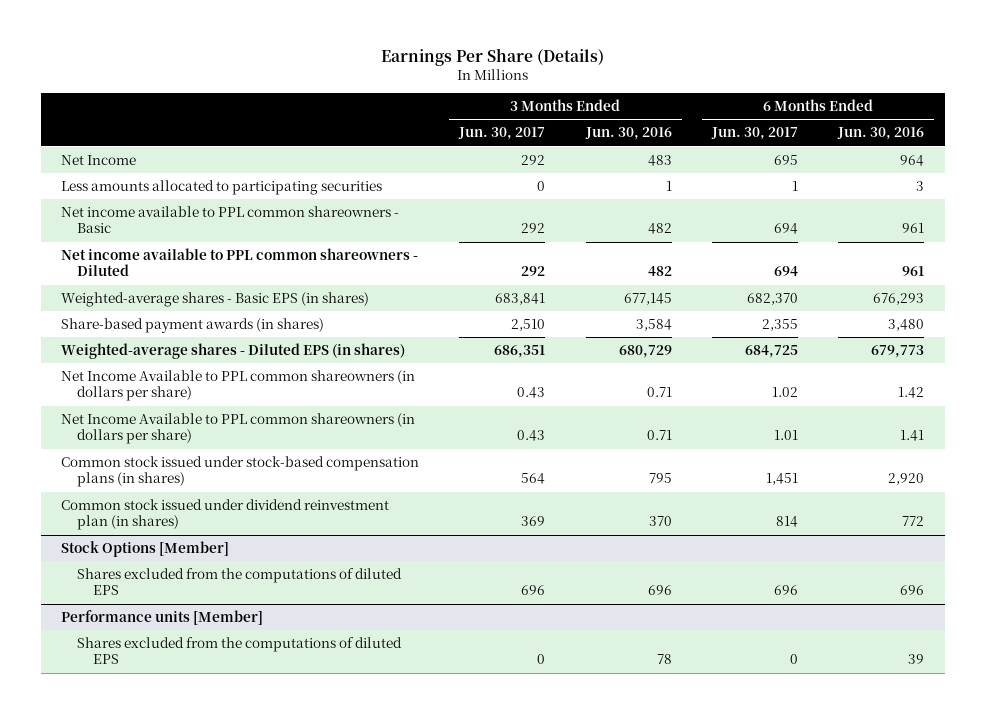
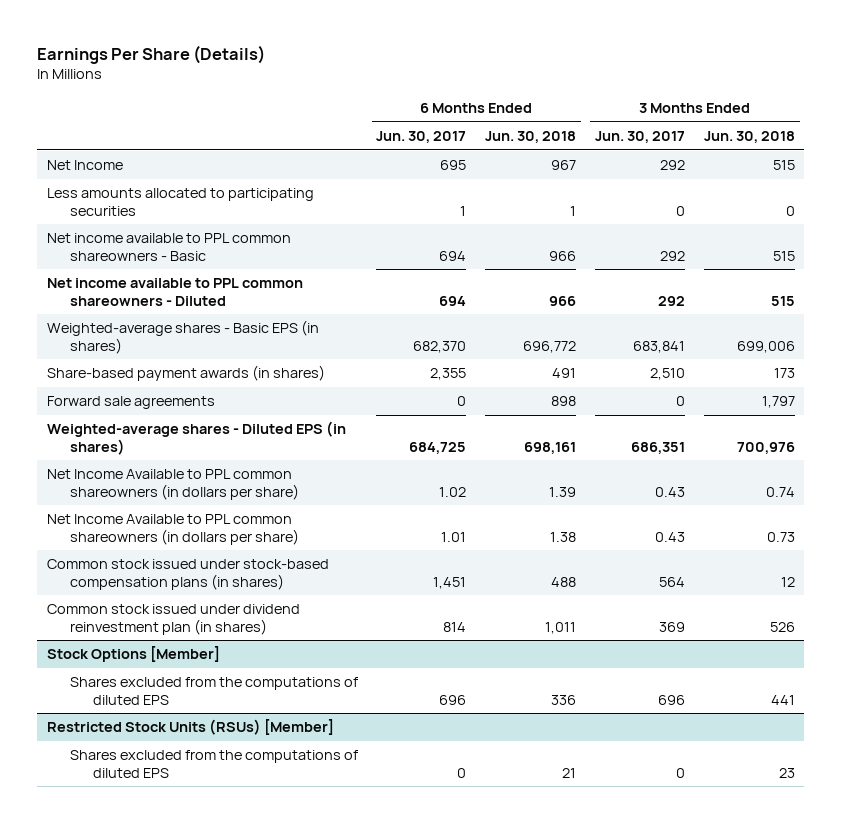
[584,127,672,141] Jun. 30, 2016 -> none
[837,127,925,141] Jun. 30, 2016 -> none
none -> [485,131,577,144] Jun. 30, 2018
none -> [703,131,795,144] Jun. 30, 2018
none -> [46,396,215,410] Forward sale agreements
[60,609,263,625] Performance units [Member] -> none
none -> [46,719,334,736] Restricted Stock Units (RSUs) [Member]

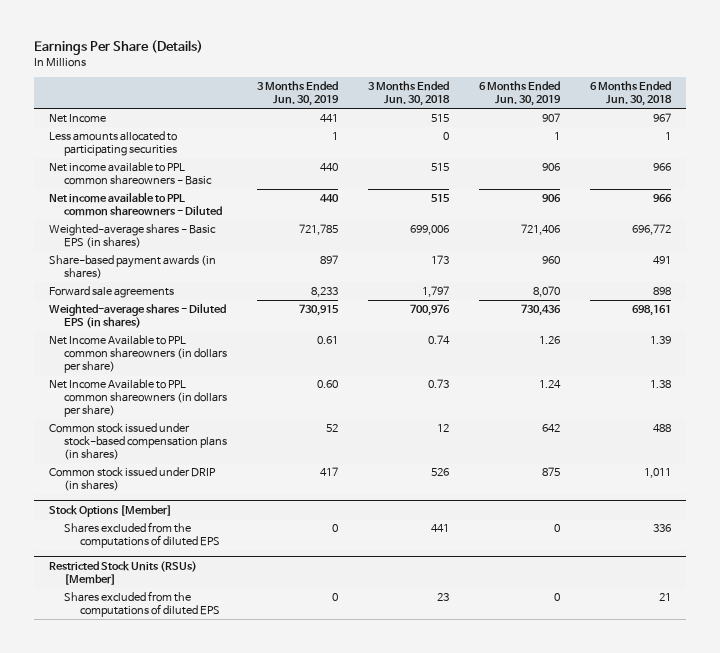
[376,131,467,144] Jun. 30, 2017 -> none
[595,131,686,144] Jun. 30, 2017 -> none
none -> [257,81,340,107] 3 Months Ended Jun. 30, 2019
none -> [479,81,562,107] 6 Months Ended Jun. 30, 2019
[46,604,300,635] Common stock issued under dividend reinvestment plan (in shares) -> [48,467,216,492] Common stock issued under DRIP (in shares)

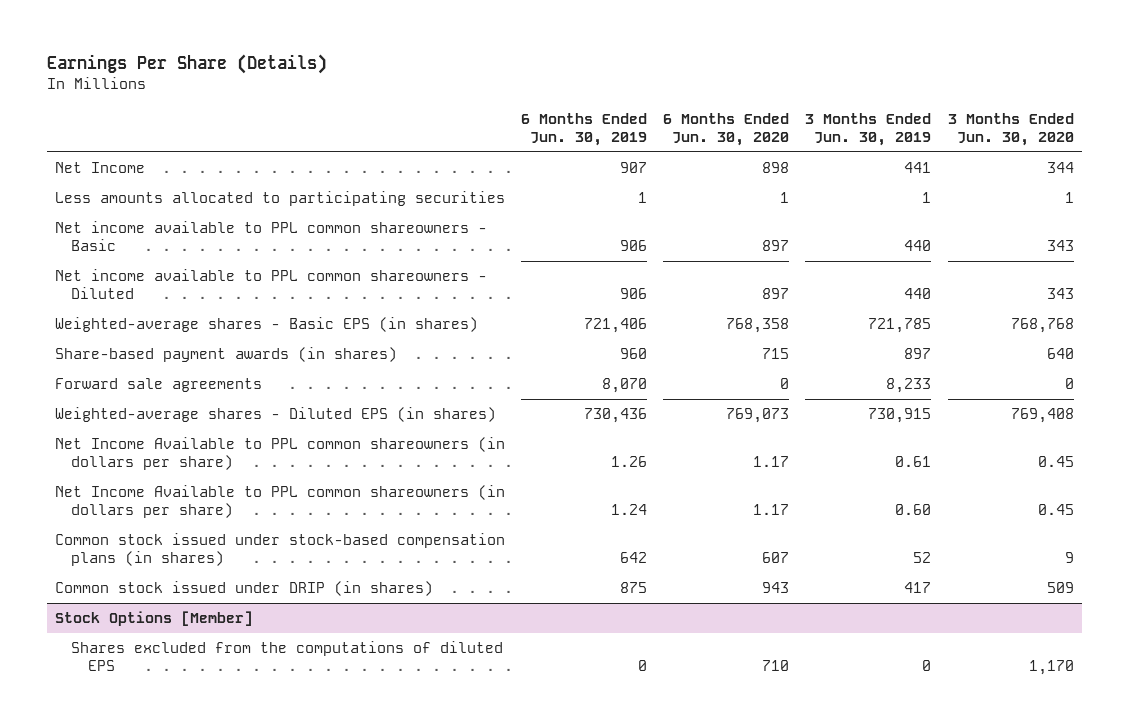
[368,81,451,107] 3 Months Ended Jun. 30, 2018 -> none
[590,81,673,107] 6 Months Ended Jun. 30, 2018 -> none
none -> [663,112,790,146] 6 Months Ended Jun. 30, 2020
none -> [947,112,1074,146] 3 Months Ended Jun. 30, 2020
[48,560,197,585] Restricted Stock Units (RSUs) [Member] -> none
[64,591,220,618] Shares excluded from the computations of diluted EPS -> none

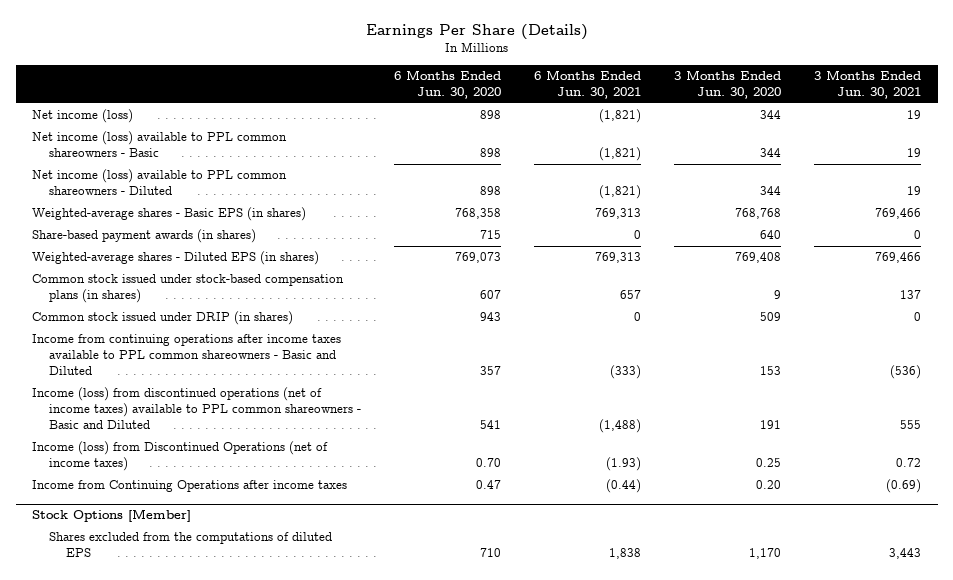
[520,112,647,146] 6 Months Ended Jun. 30, 2019 -> none
[805,112,932,146] 3 Months Ended Jun. 30, 2019 -> none
none -> [533,69,641,99] 6 Months Ended Jun. 30, 2021
none -> [814,69,922,99] 3 Months Ended Jun. 30, 2021
[54,190,505,206] Less amounts allocated to participating securities -> none
[54,161,145,173] Net Income -> [32,109,134,124] Net income (loss)
[54,220,487,252] Net income available to PPL common shareowners - Basic -> [32,131,288,158] Net income (loss) available to PPL common shareowners - Basic
[762,240,790,252] 897 -> [479,148,501,158] 898
[1046,240,1074,252] 343 -> [760,148,782,158] 344
[54,268,487,300] Net income available to PPL common shareowners - Diluted -> [32,169,288,196] Net income (loss) available to PPL common shareowners - Diluted
[762,288,790,300] 897 -> [479,186,501,196] 898
[1046,288,1074,300] 343 -> [760,186,782,196] 344
[54,377,262,392] Forward sale agreements -> none
[54,436,505,471] Net Income Available to PPL common shareowners (in dollars per share) -> none
[54,484,505,519] Net Income Available to PPL common shareowners (in dollars per share) -> none
none -> [32,334,342,376] Income from continuing operations after income taxes available to PPL common shareowners - Basic and Diluted
none -> [32,387,361,430] Income (loss) from discontinued operations (net of income taxes) available to PPL common shareowners - Basic and Diluted
none -> [32,441,329,472] Income (loss) from Discontinued Operations (net of income taxes)
none -> [32,480,348,493] Income from Continuing Operations after income taxes

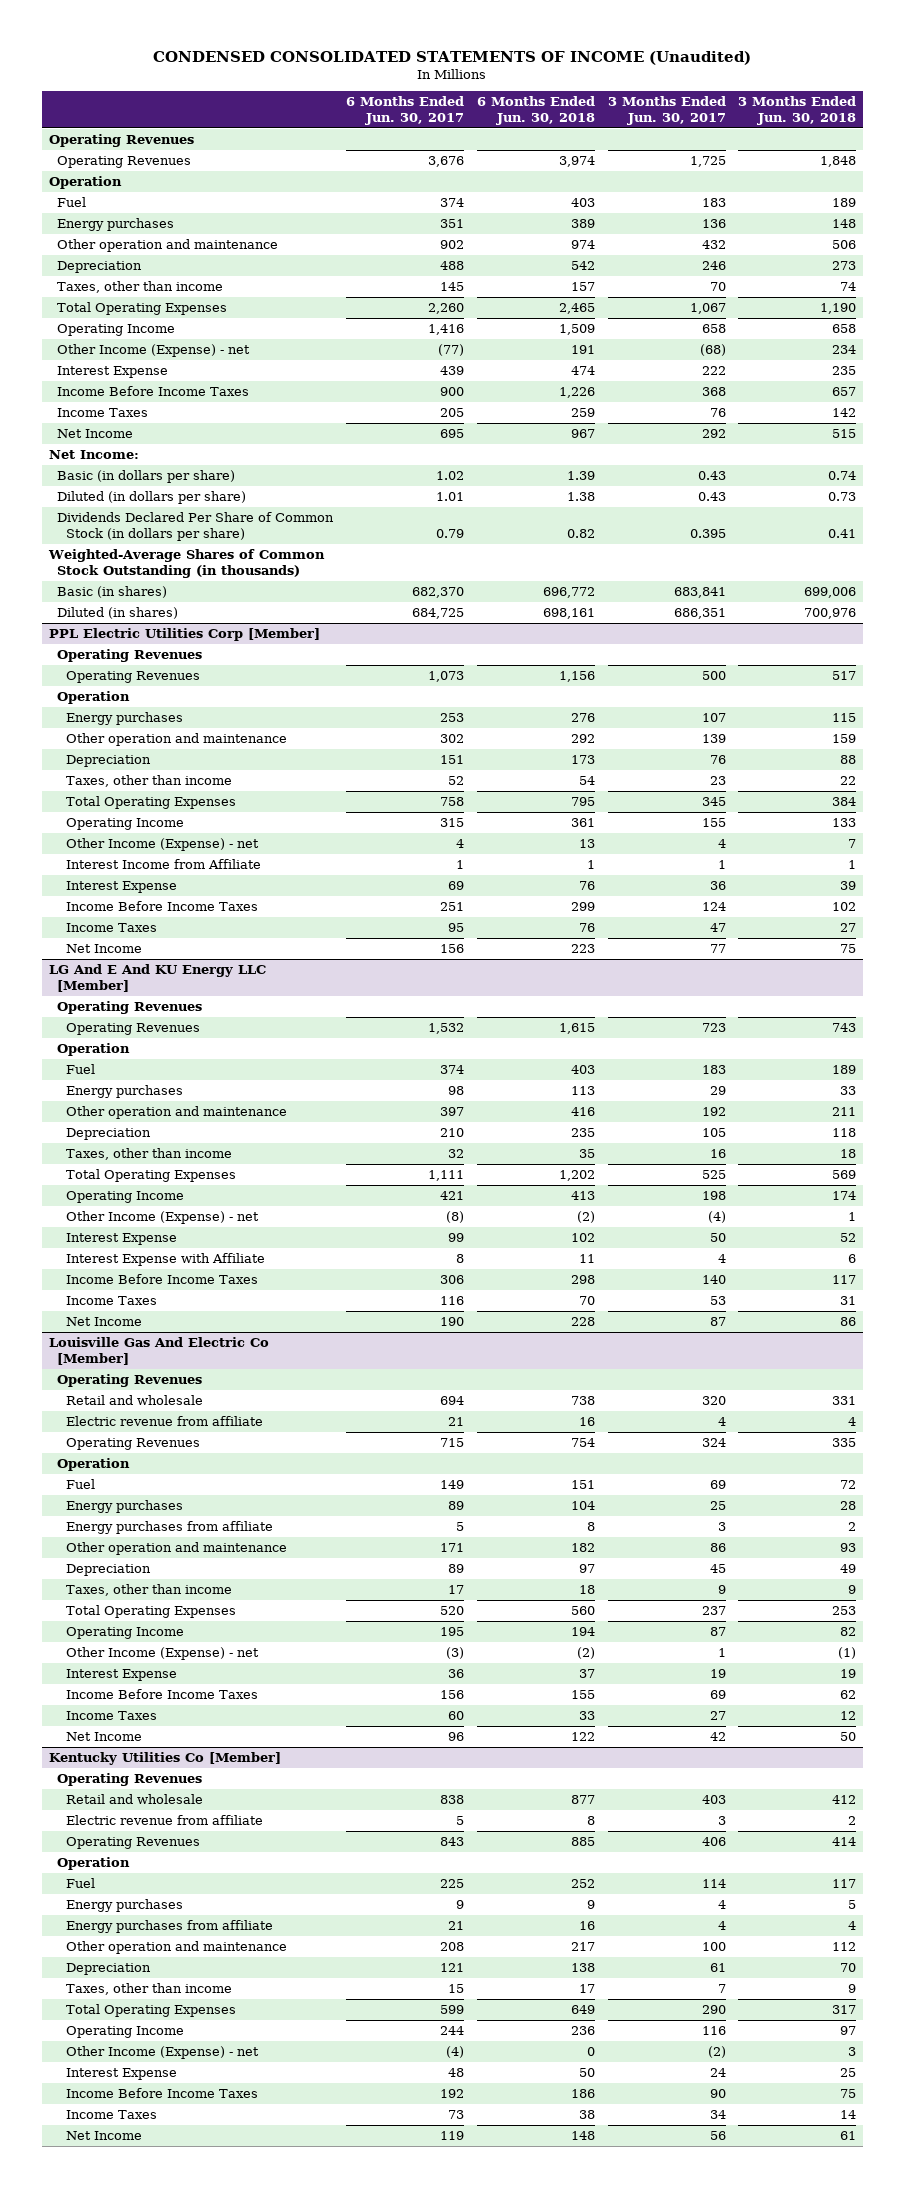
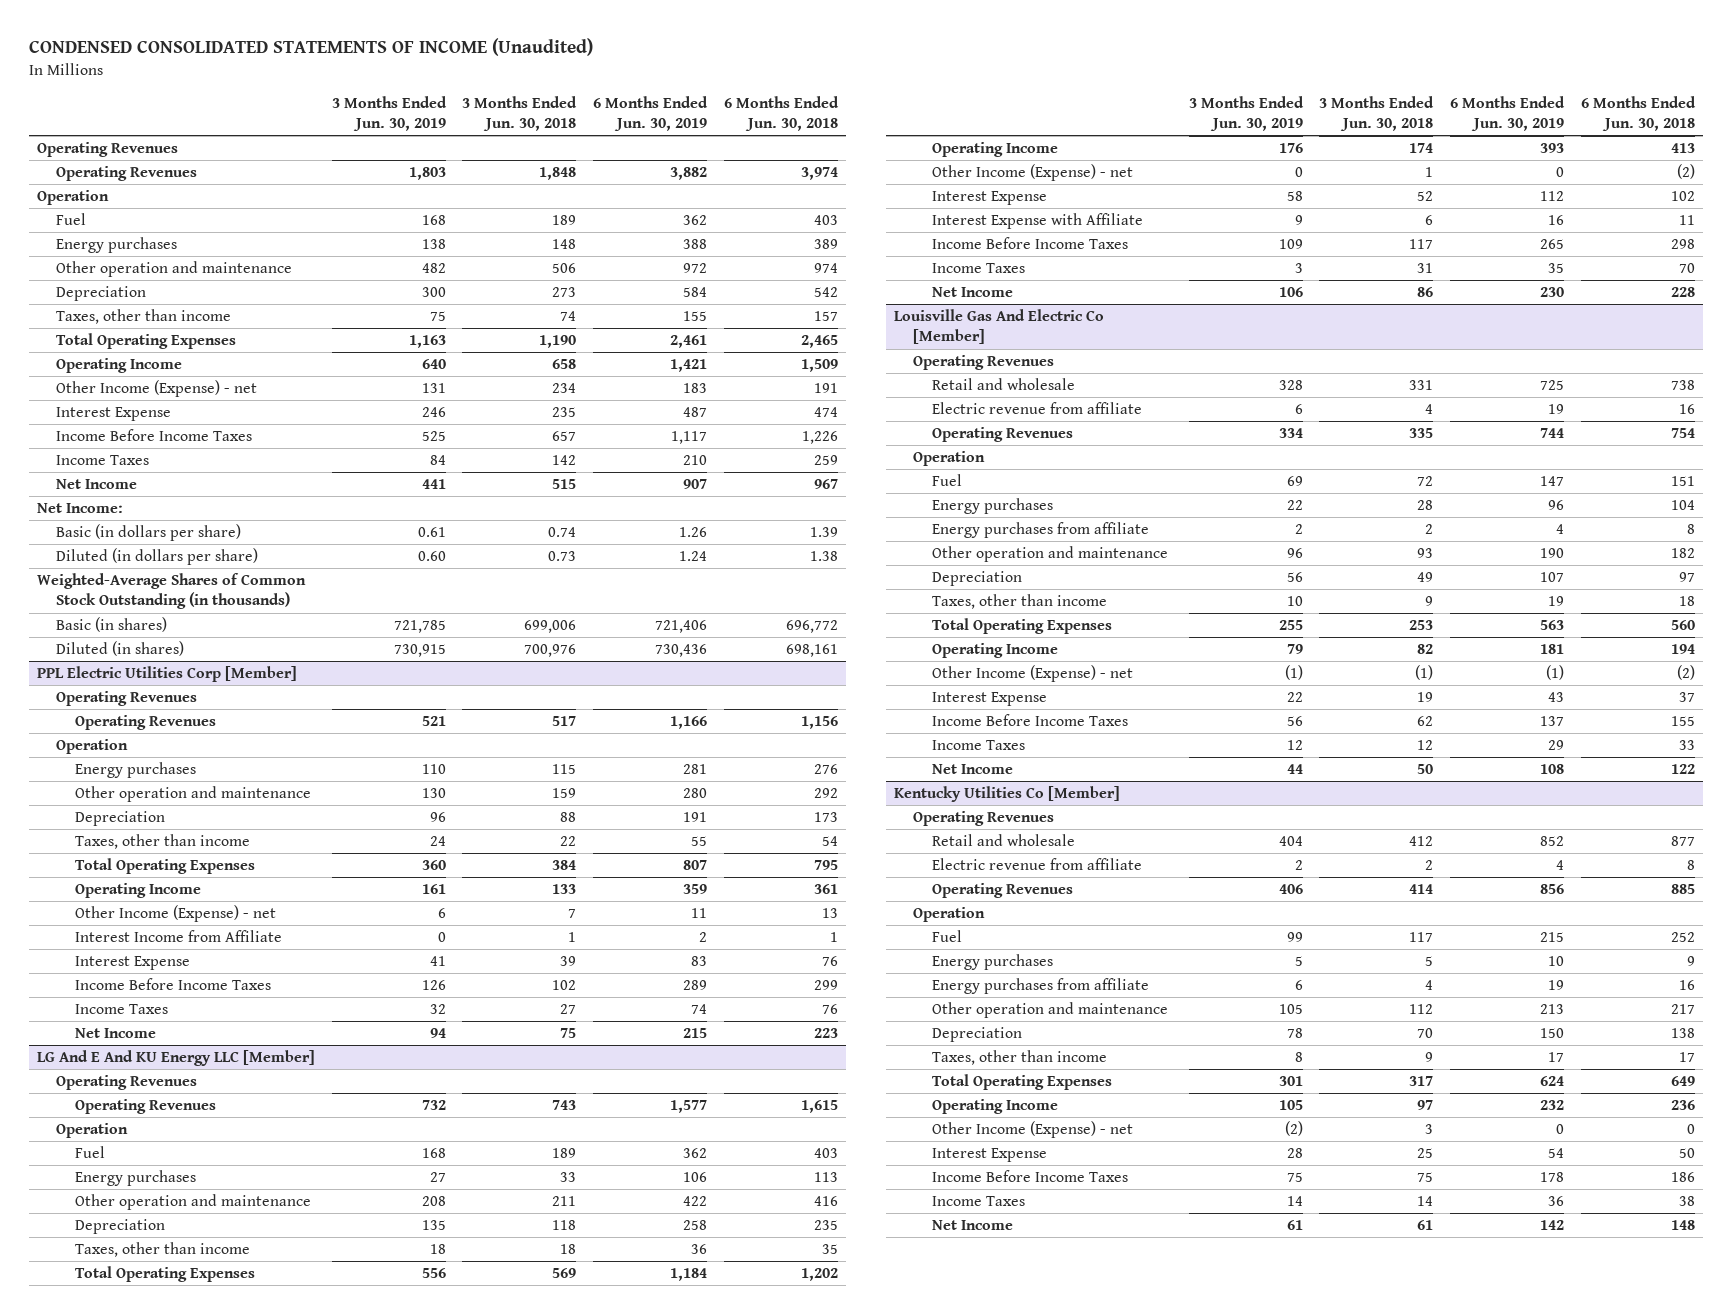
[346,96,465,125] 6 Months Ended Jun. 30, 2017 -> none
[607,96,726,125] 3 Months Ended Jun. 30, 2017 -> none
none -> [331,95,447,131] 3 Months Ended Jun. 30, 2019
none -> [592,95,708,131] 6 Months Ended Jun. 30, 2019
[57,512,335,541] Dividends Declared Per Share of Common Stock (in dollars per share) -> none

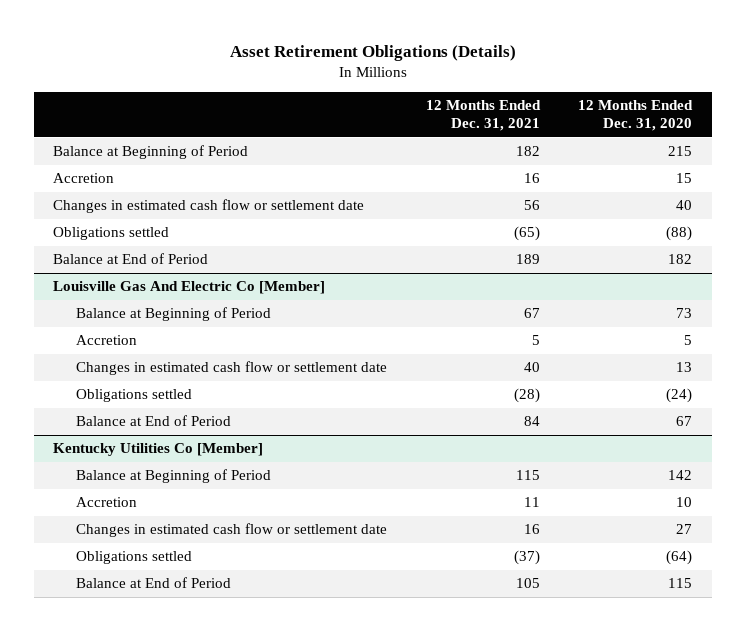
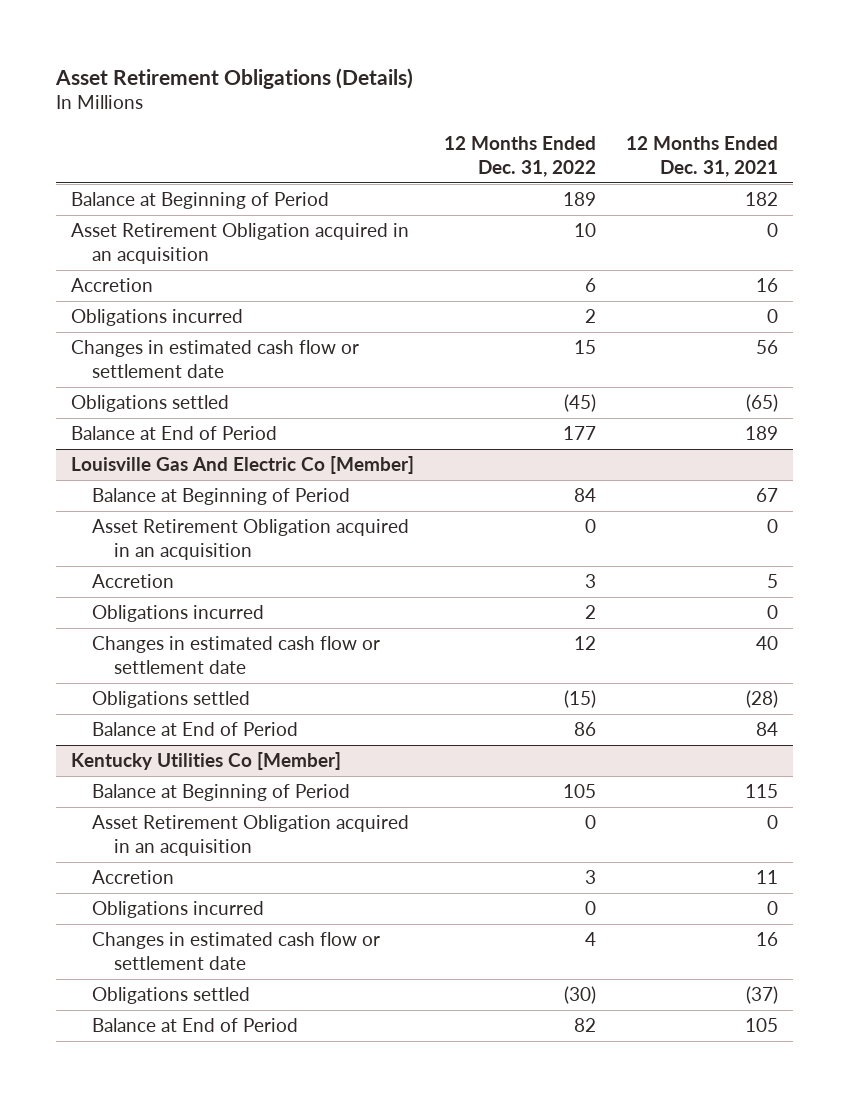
[578,99,694,132] 12 Months Ended Dec. 31, 2020 -> none
none -> [444,136,597,177] 12 Months Ended Dec. 31, 2022
none -> [71,223,410,265] Asset Retirement Obligation acquired in an acquisition
none -> [71,309,244,327] Obligations incurred
none -> [92,519,410,561] Asset Retirement Obligation acquired in an acquisition
none -> [92,605,265,623] Obligations incurred
none -> [92,815,410,857] Asset Retirement Obligation acquired in an acquisition
none -> [92,901,265,919] Obligations incurred

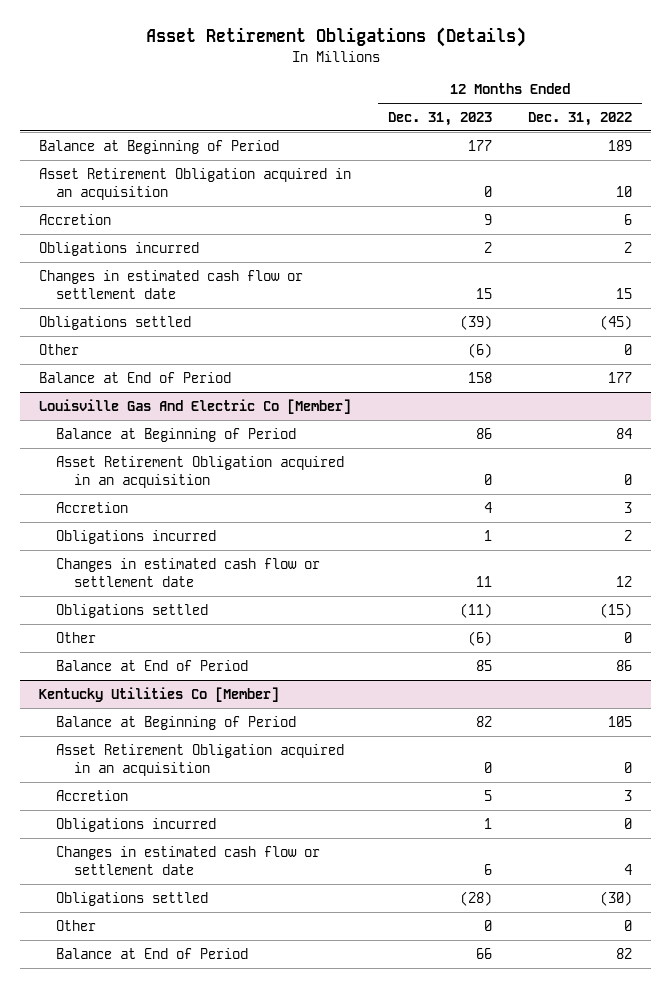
[626,136,779,177] 12 Months Ended Dec. 31, 2021 -> none
none -> [387,112,492,127] Dec. 31, 2023
none -> [38,343,79,355] Other
none -> [56,631,97,643] Other
none -> [56,919,97,931] Other

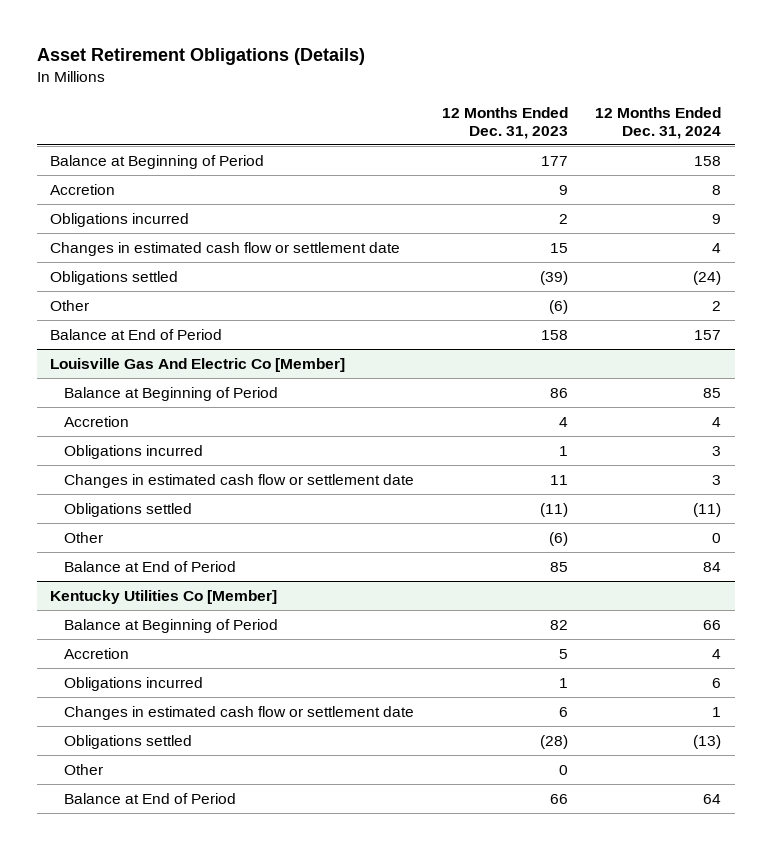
[528,112,633,127] Dec. 31, 2022 -> none
none -> [595,106,722,140] 12 Months Ended Dec. 31, 2024
[38,167,351,200] Asset Retirement Obligation acquired in an acquisition -> none
[56,455,345,488] Asset Retirement Obligation acquired in an acquisition -> none
[56,743,345,776] Asset Retirement Obligation acquired in an acquisition -> none

